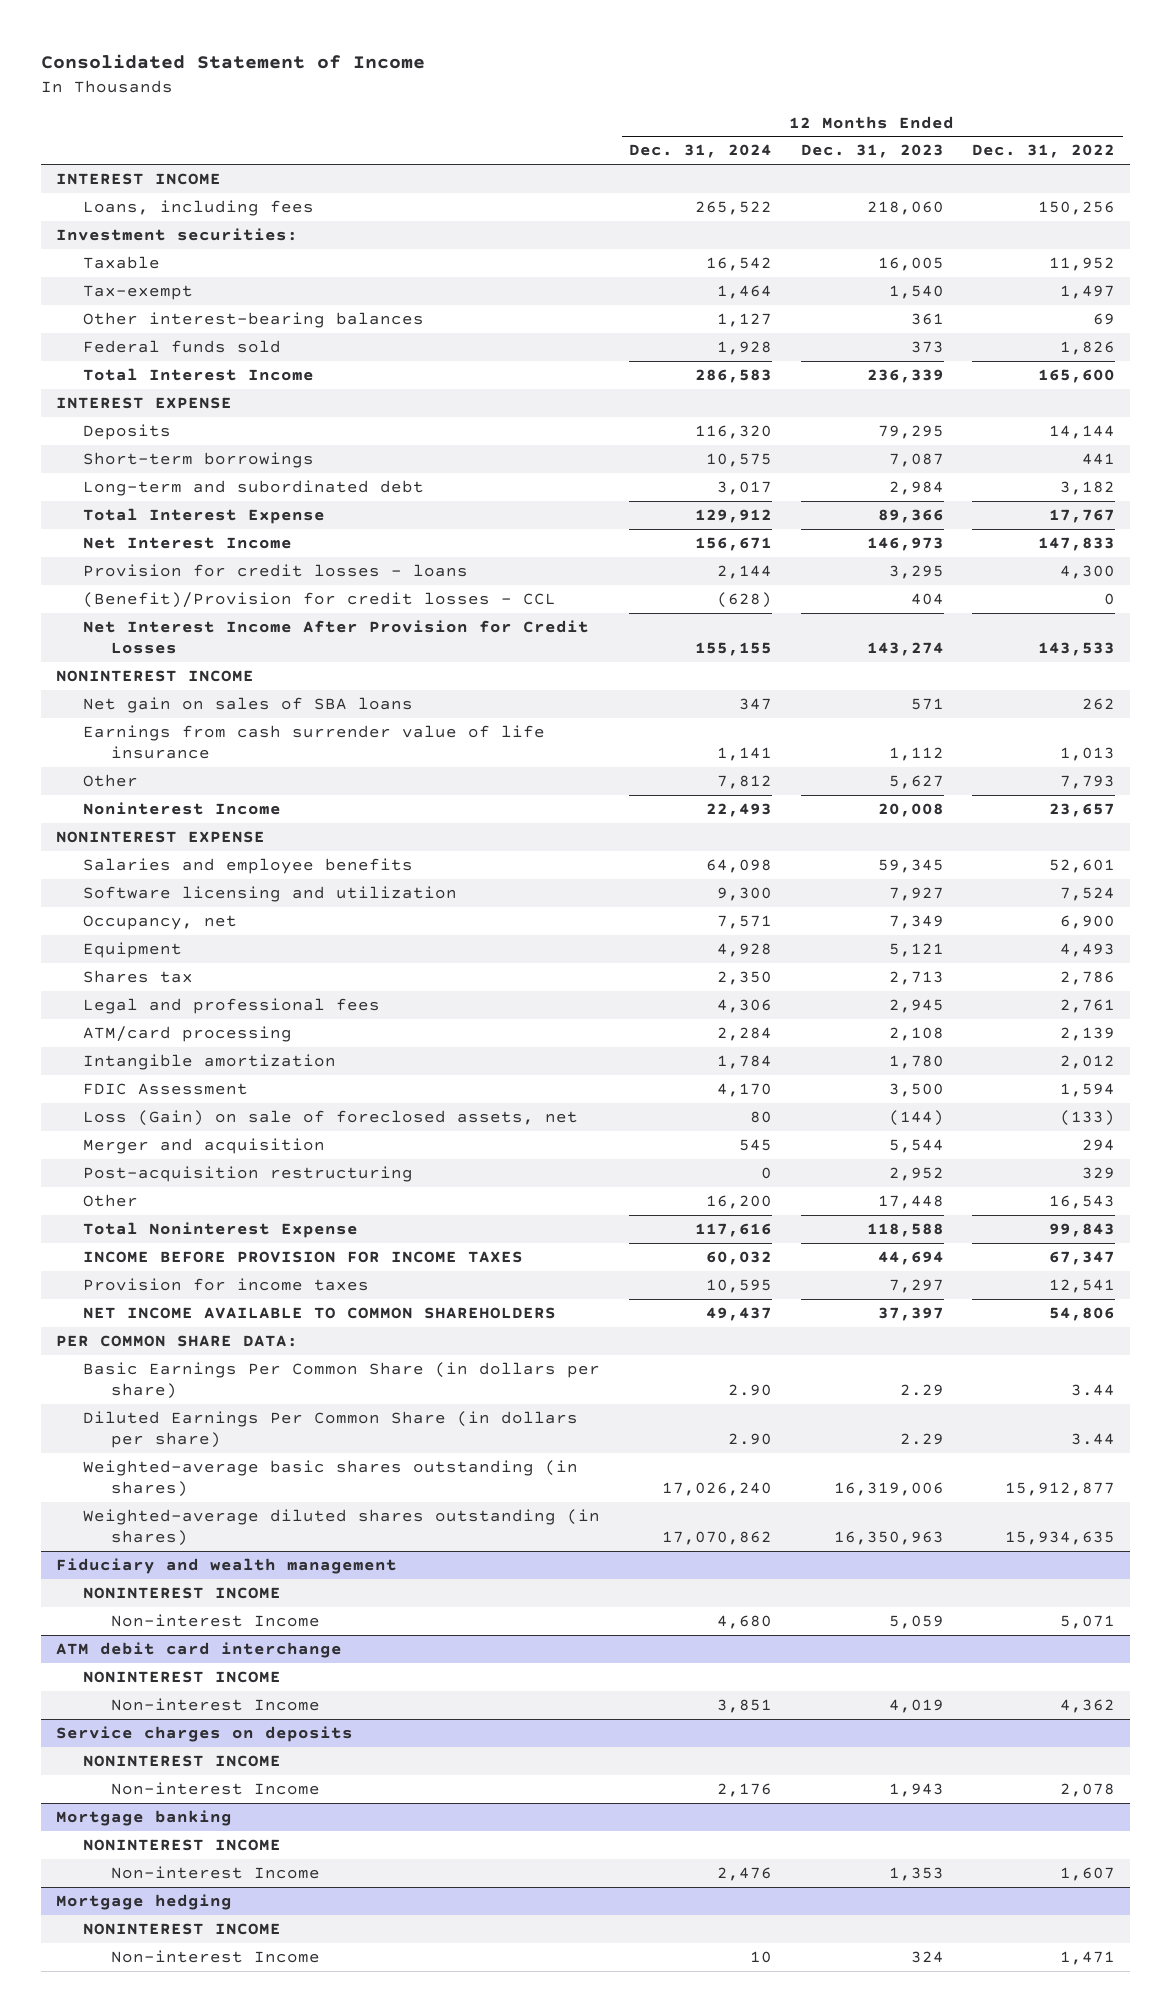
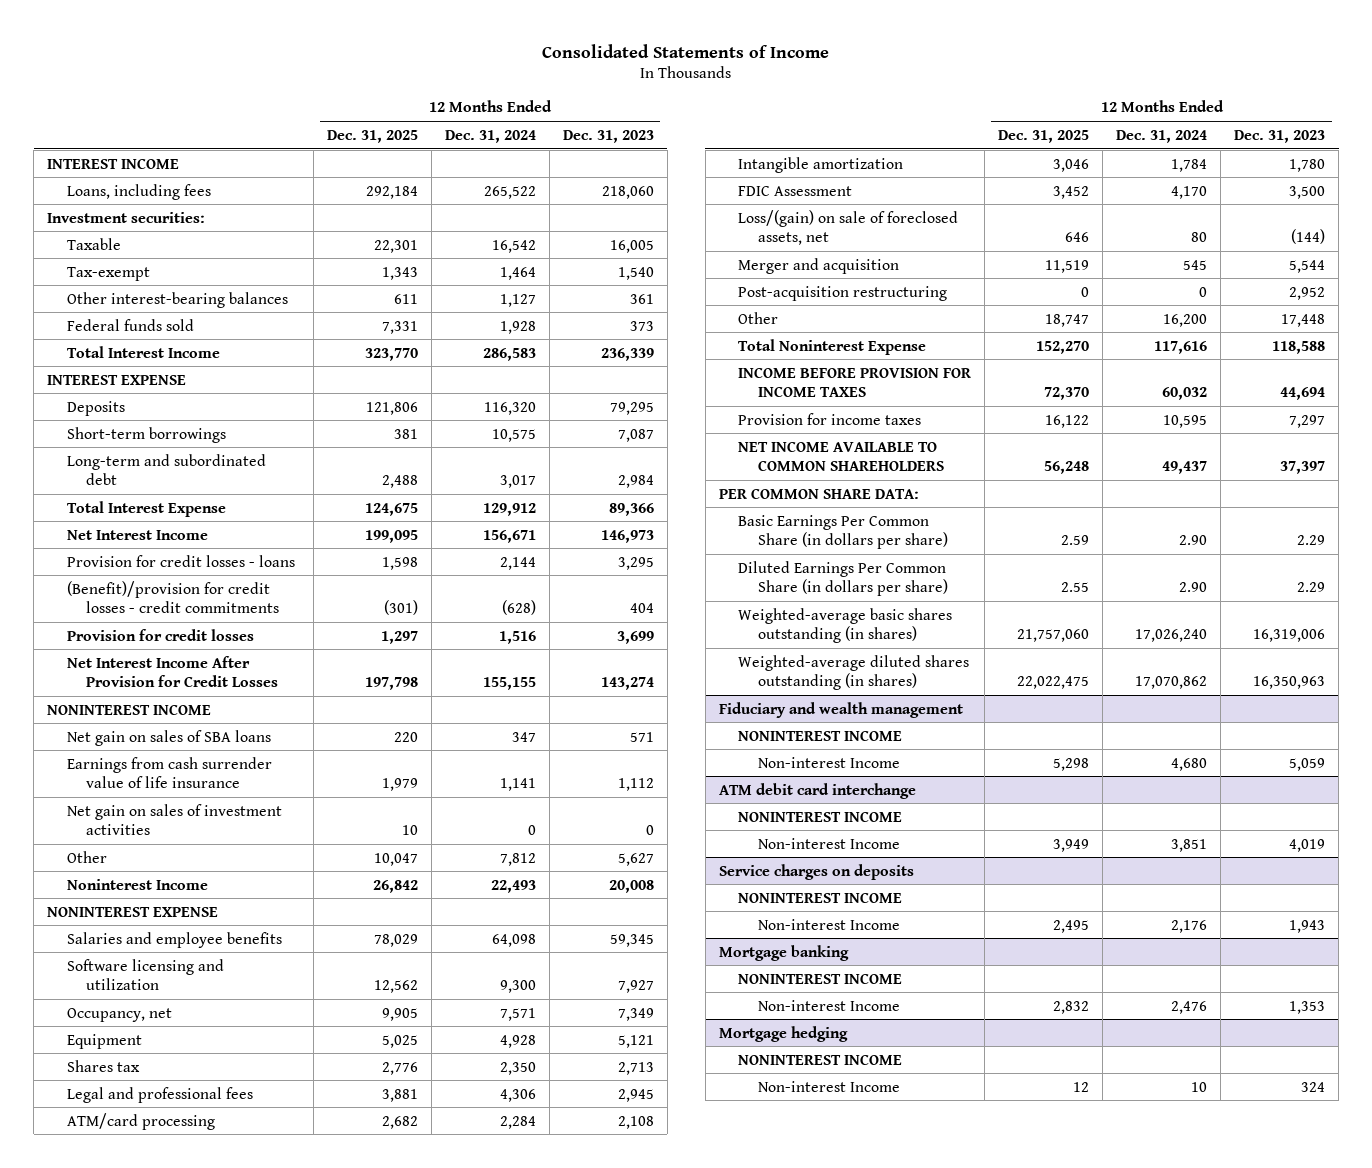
[41,54,426,70] Consolidated Statement of Income -> [542,43,830,58] Consolidated Statements of Income
[972,144,1116,159] Dec. 31, 2022 -> none
none -> [326,129,418,143] Dec. 31, 2025
[83,591,557,608] (Benefit)/Provision for credit losses - CCL -> [66,580,279,613] (Benefit)/provision for credit losses - credit commitments
none -> [66,628,254,641] Provision for credit losses
none -> [66,803,282,835] Net gain on sales of investment activities
[83,1109,579,1126] Loss (Gain) on sale of foreclosed assets, net -> [738,209,959,245] Loss/(gain) on sale of foreclosed assets, net

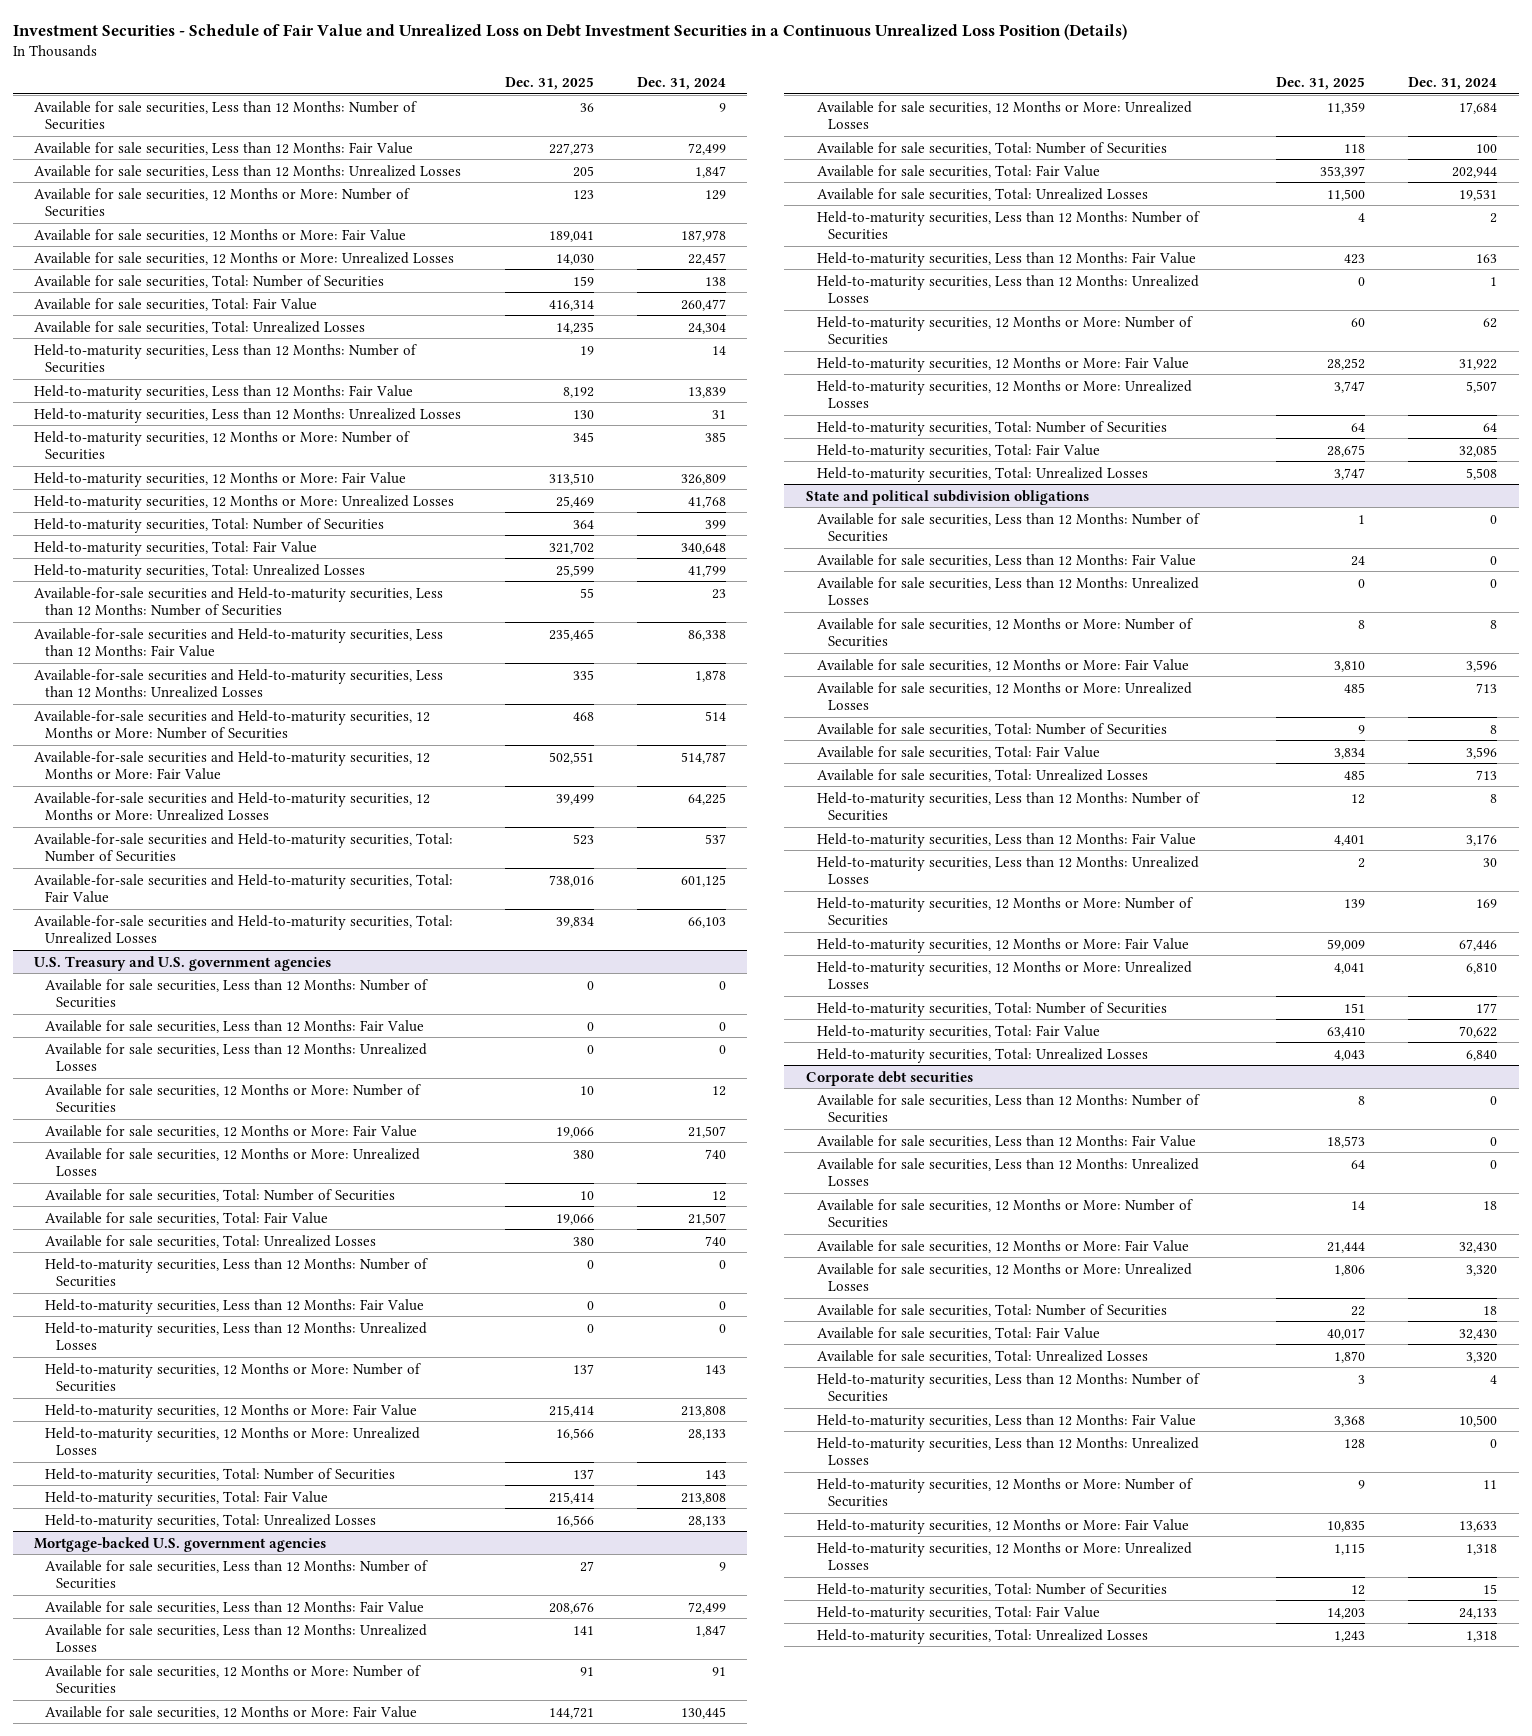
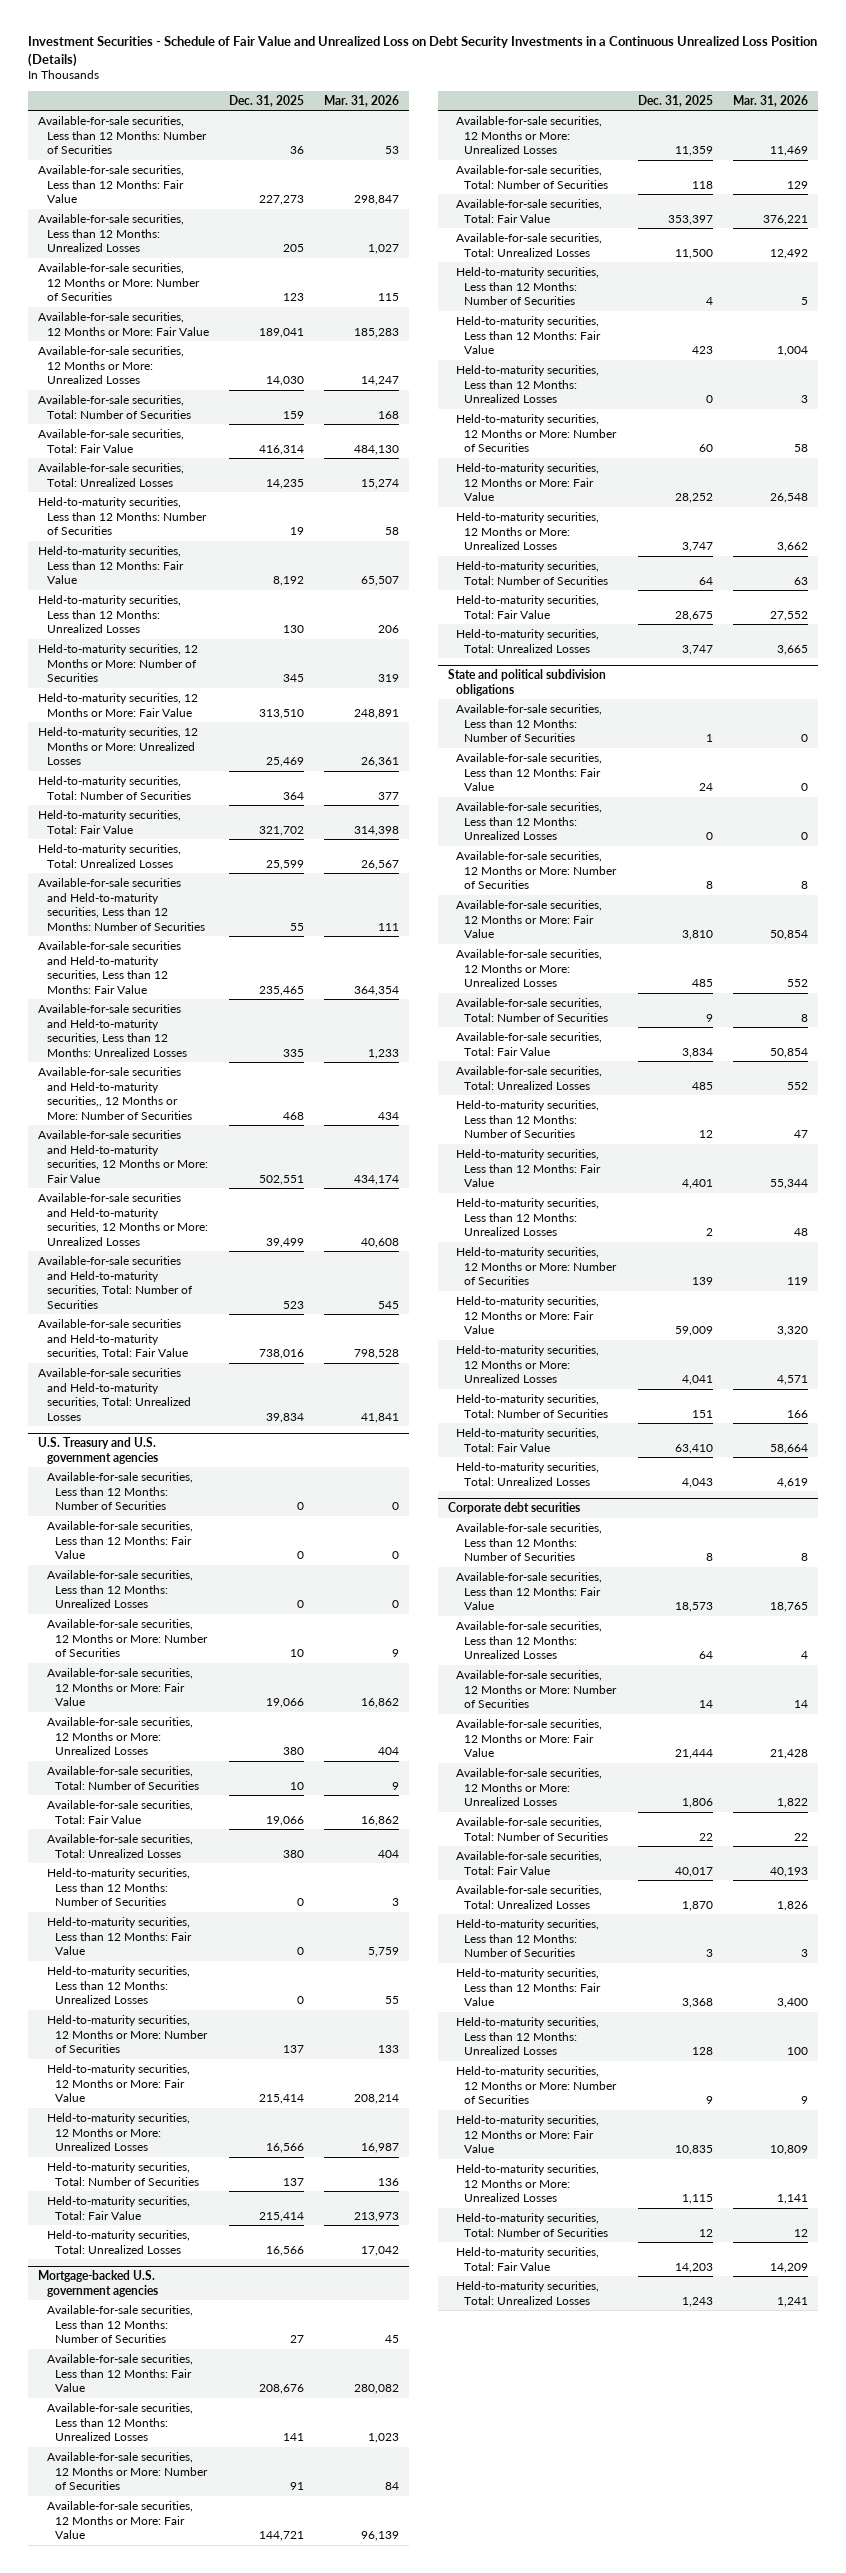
[12,23,1127,40] Investment Securities - Schedule of Fair Value and Unrealized Loss on Debt Investment Securities in a Continuous Unrealized Loss Position (Details) -> [28,36,818,67] Investment Securities - Schedule of Fair Value and Unrealized Loss on Debt Security Investments in a Continuous Unrealized Loss Position (Details)
[636,77,726,91] Dec. 31, 2024 -> none
none -> [323,94,399,107] Mar. 31, 2026
[34,100,418,131] Available for sale securities, Less than 12 Months: Number of Securities -> [38,115,207,155] Available-for-sale securities, Less than 12 Months: Number of Securities
[34,141,414,155] Available for sale securities, Less than 12 Months: Fair Value -> [38,164,185,204] Available-for-sale securities, Less than 12 Months: Fair Value
[34,164,462,178] Available for sale securities, Less than 12 Months: Unrealized Losses -> [38,213,185,253] Available-for-sale securities, Less than 12 Months: Unrealized Losses
[34,187,411,218] Available for sale securities, 12 Months or More: Number of Securities -> [38,262,200,302] Available-for-sale securities, 12 Months or More: Number of Securities
[34,228,407,242] Available for sale securities, 12 Months or More: Fair Value -> [38,311,209,336] Available-for-sale securities, 12 Months or More: Fair Value
[34,251,455,265] Available for sale securities, 12 Months or More: Unrealized Losses -> [38,345,185,385] Available-for-sale securities, 12 Months or More: Unrealized Losses
[34,274,385,288] Available for sale securities, Total: Number of Securities -> [38,394,191,419] Available-for-sale securities, Total: Number of Securities
[34,297,318,311] Available for sale securities, Total: Fair Value -> [38,428,185,453] Available-for-sale securities, Total: Fair Value
[34,320,366,334] Available for sale securities, Total: Unrealized Losses -> [38,462,185,487] Available-for-sale securities, Total: Unrealized Losses
[34,709,431,740] Available-for-sale securities and Held-to-maturity securities, 12 Months or More: Number of Securities -> [38,1066,192,1120] Available-for-sale securities and Held-to-maturity securities,, 12 Months or More: Number of Securities
[45,978,429,1009] Available for sale securities, Less than 12 Months: Number of Securities -> [46,1471,193,1511] Available-for-sale securities, Less than 12 Months: Number of Securities
[45,1019,425,1033] Available for sale securities, Less than 12 Months: Fair Value -> [46,1520,193,1560] Available-for-sale securities, Less than 12 Months: Fair Value
[45,1042,428,1072] Available for sale securities, Less than 12 Months: Unrealized Losses -> [46,1569,193,1609] Available-for-sale securities, Less than 12 Months: Unrealized Losses
[45,1083,422,1114] Available for sale securities, 12 Months or More: Number of Securities -> [46,1618,209,1658] Available-for-sale securities, 12 Months or More: Number of Securities
[45,1124,418,1138] Available for sale securities, 12 Months or More: Fair Value -> [46,1667,193,1707] Available-for-sale securities, 12 Months or More: Fair Value
[45,1147,421,1177] Available for sale securities, 12 Months or More: Unrealized Losses -> [46,1716,193,1756] Available-for-sale securities, 12 Months or More: Unrealized Losses
[45,1188,396,1202] Available for sale securities, Total: Number of Securities -> [46,1765,200,1790] Available-for-sale securities, Total: Number of Securities
[45,1211,329,1225] Available for sale securities, Total: Fair Value -> [46,1799,193,1824] Available-for-sale securities, Total: Fair Value
[45,1234,377,1248] Available for sale securities, Total: Unrealized Losses -> [46,1833,193,1858] Available-for-sale securities, Total: Unrealized Losses
[45,1559,429,1590] Available for sale securities, Less than 12 Months: Number of Securities -> [46,2304,193,2344] Available-for-sale securities, Less than 12 Months: Number of Securities
[45,1600,425,1614] Available for sale securities, Less than 12 Months: Fair Value -> [46,2353,193,2393] Available-for-sale securities, Less than 12 Months: Fair Value
[45,1623,428,1653] Available for sale securities, Less than 12 Months: Unrealized Losses -> [46,2402,193,2442] Available-for-sale securities, Less than 12 Months: Unrealized Losses
[45,1664,422,1695] Available for sale securities, 12 Months or More: Number of Securities -> [46,2451,209,2491] Available-for-sale securities, 12 Months or More: Number of Securities
[45,1705,418,1719] Available for sale securities, 12 Months or More: Fair Value -> [46,2500,193,2540] Available-for-sale securities, 12 Months or More: Fair Value
[816,100,1192,130] Available for sale securities, 12 Months or More: Unrealized Losses -> [456,115,603,155] Available-for-sale securities, 12 Months or More: Unrealized Losses
[816,141,1167,155] Available for sale securities, Total: Number of Securities -> [456,164,609,189] Available-for-sale securities, Total: Number of Securities
[816,164,1100,178] Available for sale securities, Total: Fair Value -> [456,198,603,223] Available-for-sale securities, Total: Fair Value
[816,187,1148,201] Available for sale securities, Total: Unrealized Losses -> [456,232,603,257] Available-for-sale securities, Total: Unrealized Losses
[816,512,1200,543] Available for sale securities, Less than 12 Months: Number of Securities -> [456,703,603,743] Available-for-sale securities, Less than 12 Months: Number of Securities
[816,553,1196,567] Available for sale securities, Less than 12 Months: Fair Value -> [456,752,603,792] Available-for-sale securities, Less than 12 Months: Fair Value
[816,576,1199,606] Available for sale securities, Less than 12 Months: Unrealized Losses -> [456,801,603,841] Available-for-sale securities, Less than 12 Months: Unrealized Losses
[816,617,1193,648] Available for sale securities, 12 Months or More: Number of Securities -> [456,850,618,890] Available-for-sale securities, 12 Months or More: Number of Securities
[816,658,1189,672] Available for sale securities, 12 Months or More: Fair Value -> [456,899,603,939] Available-for-sale securities, 12 Months or More: Fair Value
[816,681,1192,711] Available for sale securities, 12 Months or More: Unrealized Losses -> [456,948,603,988] Available-for-sale securities, 12 Months or More: Unrealized Losses
[816,722,1167,736] Available for sale securities, Total: Number of Securities -> [456,997,609,1022] Available-for-sale securities, Total: Number of Securities
[816,745,1100,759] Available for sale securities, Total: Fair Value -> [456,1031,603,1056] Available-for-sale securities, Total: Fair Value
[816,768,1148,782] Available for sale securities, Total: Unrealized Losses -> [456,1065,603,1090] Available-for-sale securities, Total: Unrealized Losses
[816,1093,1200,1124] Available for sale securities, Less than 12 Months: Number of Securities -> [456,1522,603,1562] Available-for-sale securities, Less than 12 Months: Number of Securities
[816,1134,1196,1148] Available for sale securities, Less than 12 Months: Fair Value -> [456,1571,603,1611] Available-for-sale securities, Less than 12 Months: Fair Value
[816,1157,1199,1187] Available for sale securities, Less than 12 Months: Unrealized Losses -> [456,1620,603,1660] Available-for-sale securities, Less than 12 Months: Unrealized Losses
[816,1198,1193,1229] Available for sale securities, 12 Months or More: Number of Securities -> [456,1669,618,1709] Available-for-sale securities, 12 Months or More: Number of Securities
[816,1239,1189,1253] Available for sale securities, 12 Months or More: Fair Value -> [456,1718,603,1758] Available-for-sale securities, 12 Months or More: Fair Value
[816,1262,1192,1292] Available for sale securities, 12 Months or More: Unrealized Losses -> [456,1767,603,1807] Available-for-sale securities, 12 Months or More: Unrealized Losses
[816,1303,1167,1317] Available for sale securities, Total: Number of Securities -> [456,1816,609,1841] Available-for-sale securities, Total: Number of Securities
[816,1326,1100,1340] Available for sale securities, Total: Fair Value -> [456,1850,603,1875] Available-for-sale securities, Total: Fair Value
[816,1349,1148,1363] Available for sale securities, Total: Unrealized Losses -> [456,1884,603,1909] Available-for-sale securities, Total: Unrealized Losses

